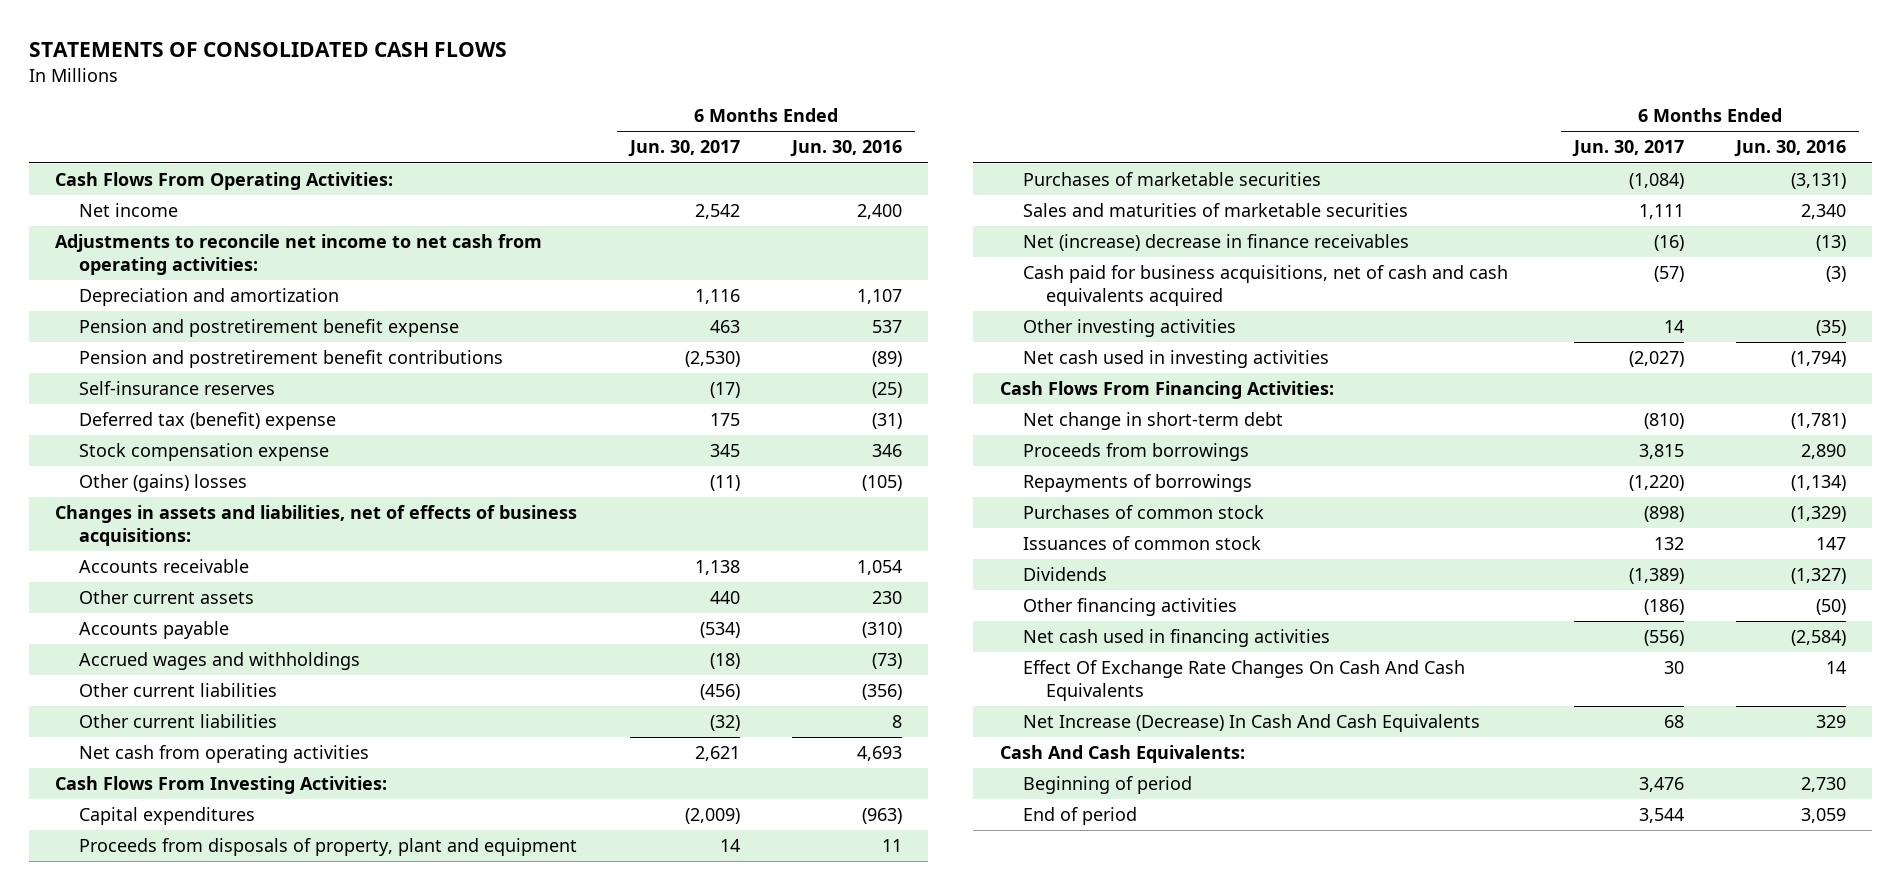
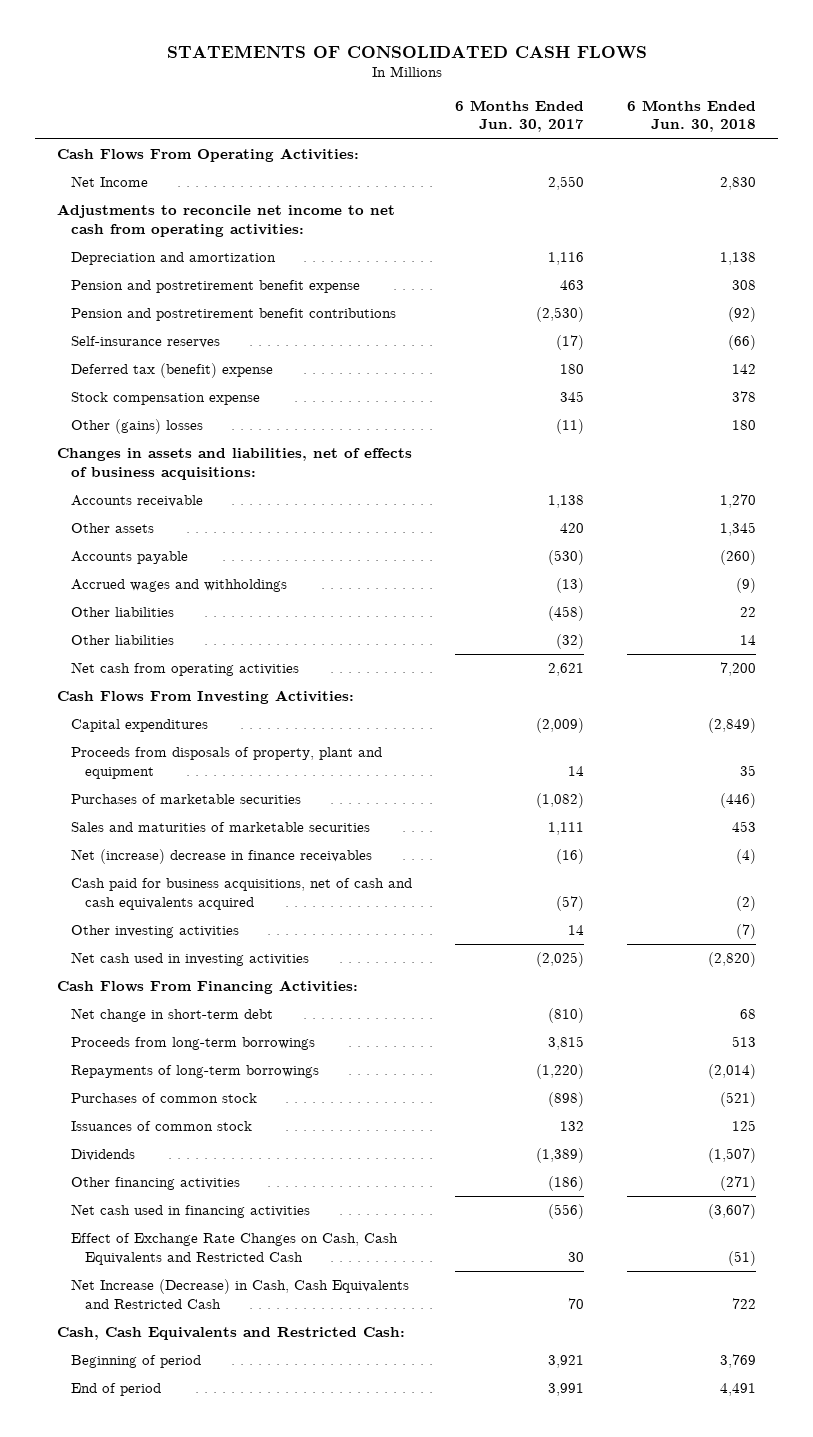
[789,140,902,158] Jun. 30, 2016 -> none
none -> [627,100,757,133] 6 Months Ended Jun. 30, 2018
[78,203,178,218] Net income -> [70,176,148,188] Net Income
[694,204,740,220] 2,542 -> [548,176,585,191] 2,550
[709,413,740,427] 175 -> [560,364,585,375] 180
[78,590,254,605] Other current assets -> [70,523,154,534] Other assets
[709,591,740,605] 440 -> [560,523,585,534] 420
[699,622,740,639] (534) -> [548,550,585,566] (530)
[709,653,740,670] (18) -> [556,578,585,594] (13)
[78,683,277,698] Other current liabilities -> [70,607,174,618] Other liabilities
[699,684,740,701] (456) -> [548,606,585,622] (458)
[78,714,277,729] Other current liabilities -> [70,635,174,646] Other liabilities
[1628,173,1684,190] (1,084) -> [536,793,585,809] (1,082)
[1628,351,1684,368] (2,027) -> [536,952,585,968] (2,025)
[1022,443,1249,462] Proceeds from borrowings -> [70,1037,315,1051] Proceeds from long-term borrowings
[1022,474,1252,493] Repayments of borrowings -> [70,1065,319,1079] Repayments of long-term borrowings
[1022,660,1465,701] Effect Of Exchange Rate Changes On Cash And Cash Equivalents -> [70,1233,398,1265] Effect of Exchange Rate Changes on Cash, Cash Equivalents and Restricted Cash
[1022,714,1480,733] Net Increase (Decrease) In Cash And Cash Equivalents -> [70,1279,409,1309] Net Increase (Decrease) in Cash, Cash Equivalents and Restricted Cash
[1663,715,1684,729] 68 -> [568,1297,585,1309] 70
[999,745,1245,764] Cash And Cash Equivalents: -> [56,1327,405,1341] Cash, Cash Equivalents and Restricted Cash:
[1638,777,1684,793] 3,476 -> [548,1355,585,1369] 3,921
[1638,808,1684,824] 3,544 -> [548,1383,585,1397] 3,991

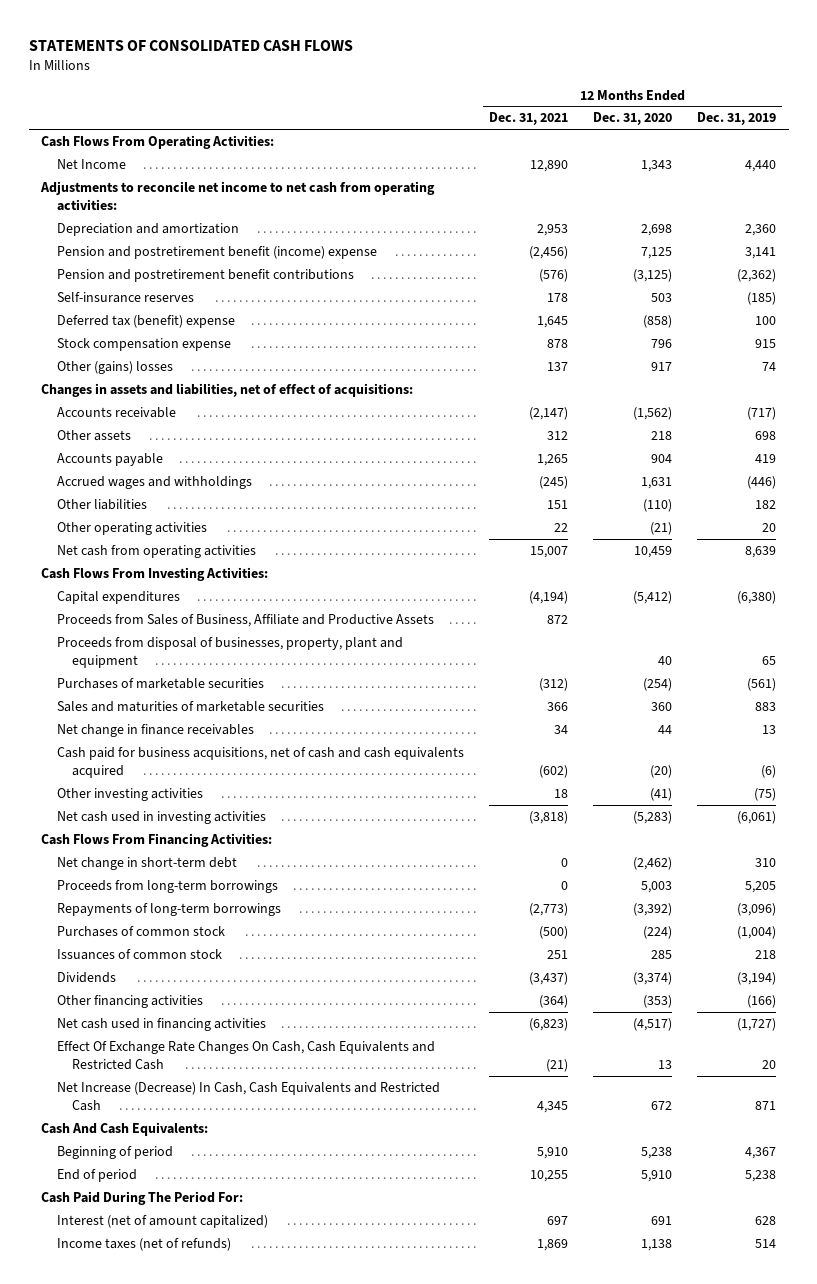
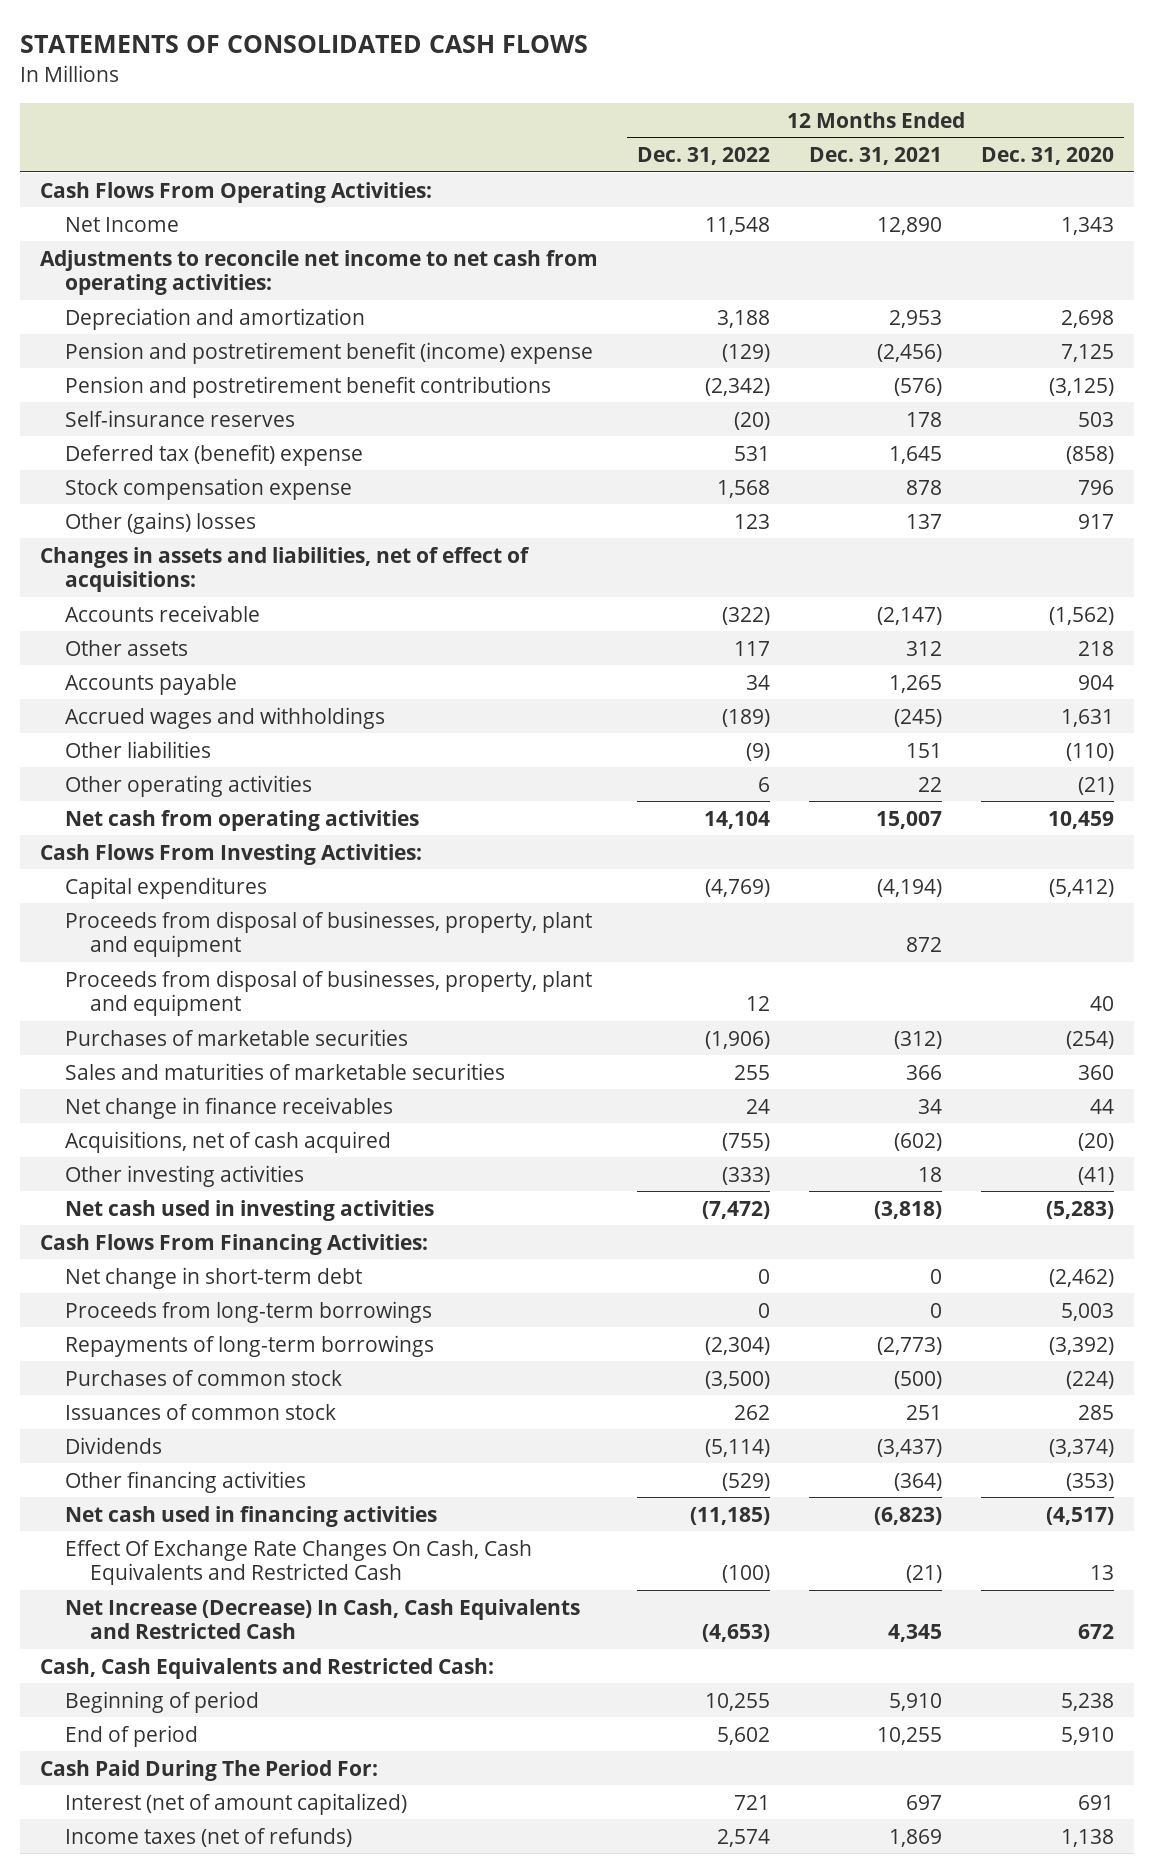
[697,112,777,126] Dec. 31, 2019 -> none
none -> [637,147,771,166] Dec. 31, 2022
[56,614,434,628] Proceeds from Sales of Business, Affiliate and Productive Assets -> [65,910,593,958] Proceeds from disposal of businesses, property, plant and equipment
[56,747,464,779] Cash paid for business acquisitions, net of cash and cash equivalents acquired -> [65,1130,392,1153] Acquisitions, net of cash acquired
[41,1122,209,1137] Cash And Cash Equivalents: -> [40,1657,495,1679] Cash, Cash Equivalents and Restricted Cash:

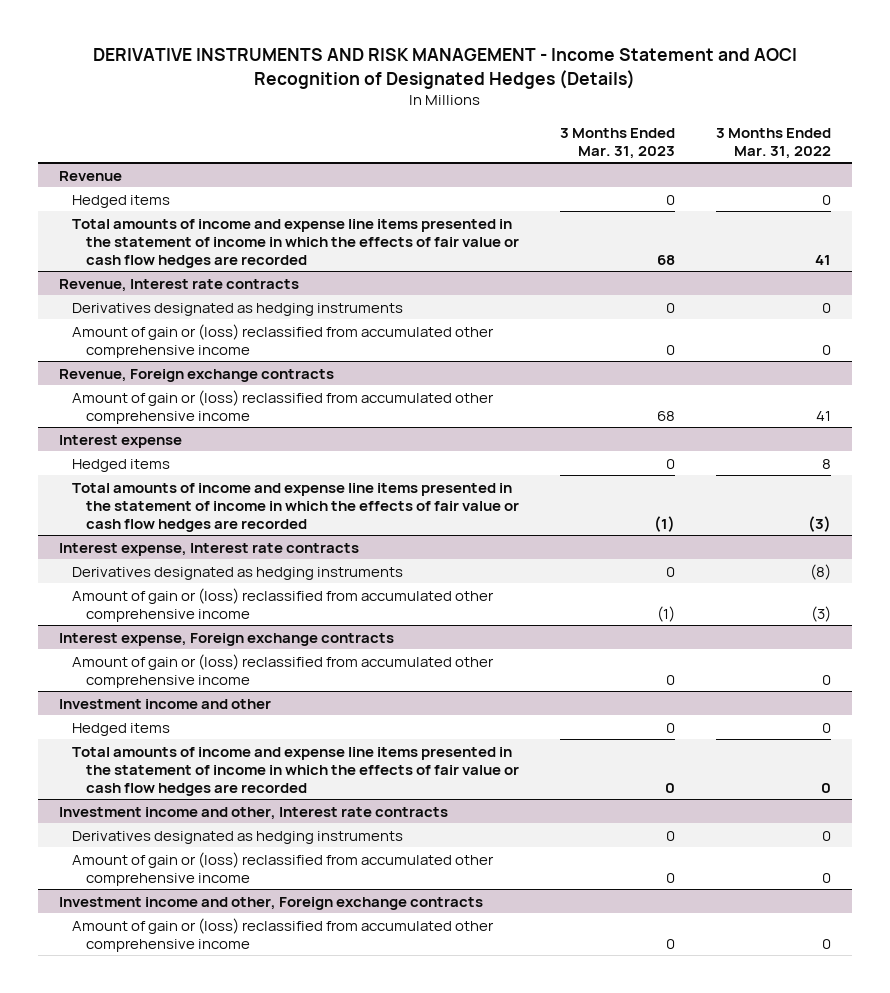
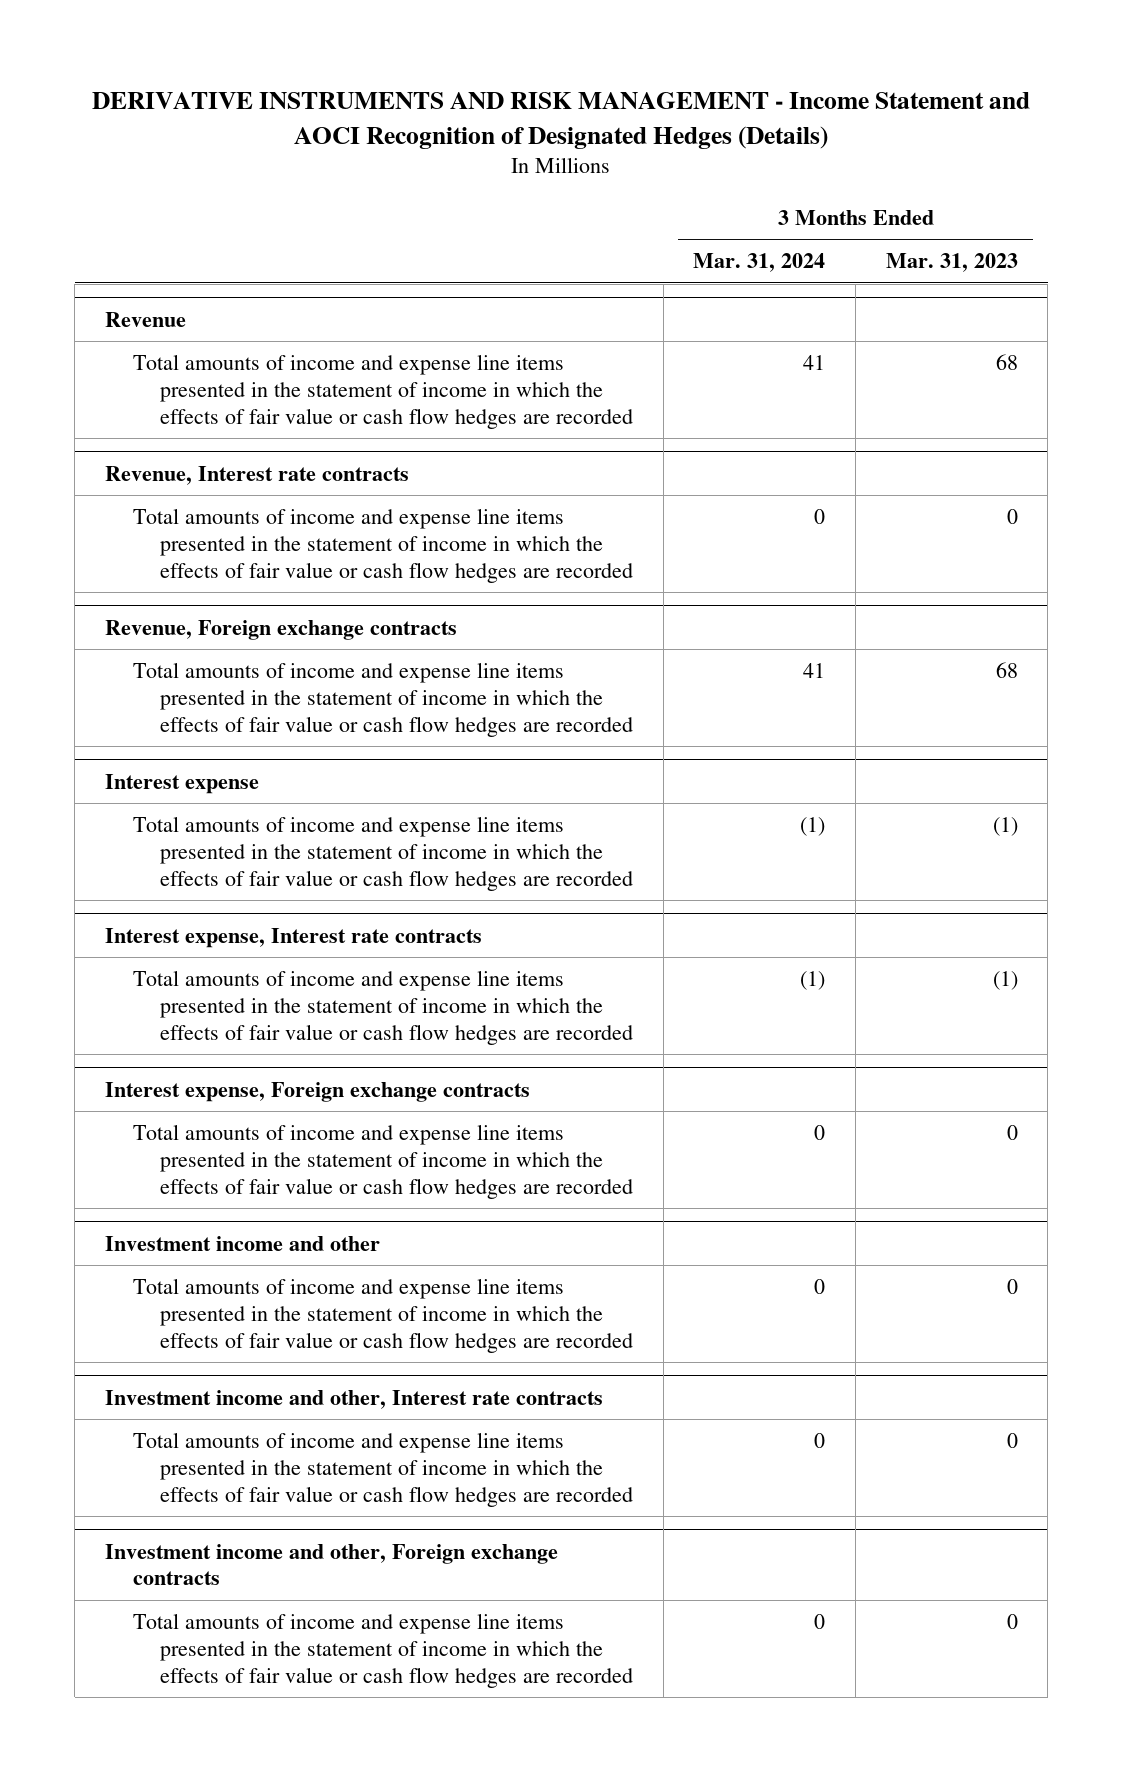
[716,127,832,159] 3 Months Ended Mar. 31, 2022 -> none
none -> [693,253,826,273] Mar. 31, 2024
[72,194,171,208] Hedged items -> none
[72,302,404,316] Derivatives designated as hedging instruments -> none
[72,323,495,358] Amount of gain or (loss) reclassified from accumulated other comprehensive income -> [132,508,634,583] Total amounts of income and expense line items presented in the statement of income in which the effects of fair value or cash flow hedges are recorded
[72,389,495,424] Amount of gain or (loss) reclassified from accumulated other comprehensive income -> [132,662,634,737] Total amounts of income and expense line items presented in the statement of income in which the effects of fair value or cash flow hedges are recorded
[72,458,171,472] Hedged items -> none
[72,566,404,580] Derivatives designated as hedging instruments -> none
[72,587,495,622] Amount of gain or (loss) reclassified from accumulated other comprehensive income -> [132,970,634,1045] Total amounts of income and expense line items presented in the statement of income in which the effects of fair value or cash flow hedges are recorded
[72,653,495,688] Amount of gain or (loss) reclassified from accumulated other comprehensive income -> [132,1124,634,1199] Total amounts of income and expense line items presented in the statement of income in which the effects of fair value or cash flow hedges are recorded
[72,722,171,736] Hedged items -> none
[72,830,404,844] Derivatives designated as hedging instruments -> none
[72,851,495,886] Amount of gain or (loss) reclassified from accumulated other comprehensive income -> [132,1432,634,1507] Total amounts of income and expense line items presented in the statement of income in which the effects of fair value or cash flow hedges are recorded
[72,917,495,952] Amount of gain or (loss) reclassified from accumulated other comprehensive income -> [132,1613,634,1688] Total amounts of income and expense line items presented in the statement of income in which the effects of fair value or cash flow hedges are recorded

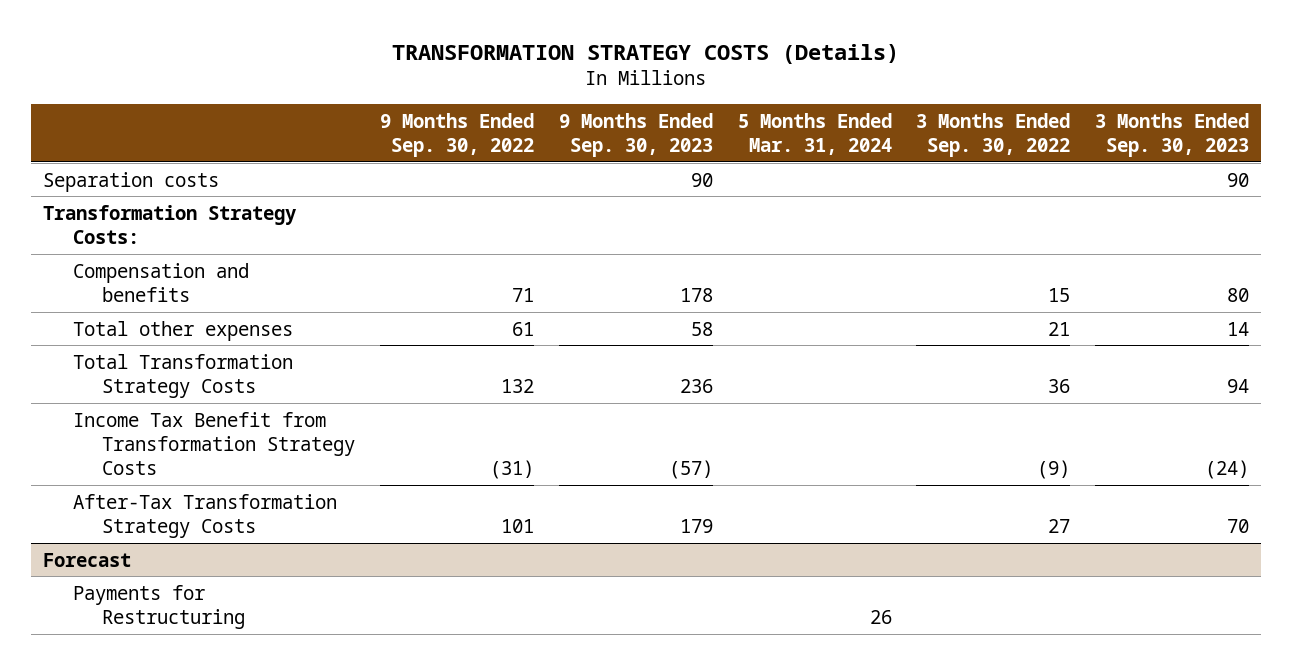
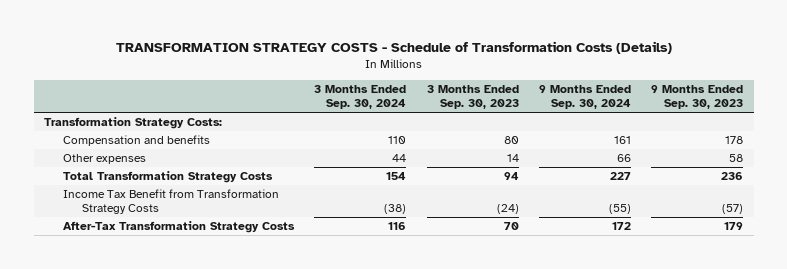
[391,43,899,64] TRANSFORMATION STRATEGY COSTS (Details) -> [115,41,672,55] TRANSFORMATION STRATEGY COSTS - Schedule of Transformation Costs (Details)
[380,112,535,158] 9 Months Ended Sep. 30, 2022 -> none
[737,112,892,156] 5 Months Ended Mar. 31, 2024 -> none
[916,112,1071,158] 3 Months Ended Sep. 30, 2022 -> none
none -> [314,85,407,110] 3 Months Ended Sep. 30, 2024
none -> [538,85,631,110] 9 Months Ended Sep. 30, 2024
[42,171,219,192] Separation costs -> none
[72,320,293,341] Total other expenses -> [62,154,146,165] Other expenses
[42,552,131,567] Forecast -> none
[72,584,246,629] Payments for Restructuring -> none

